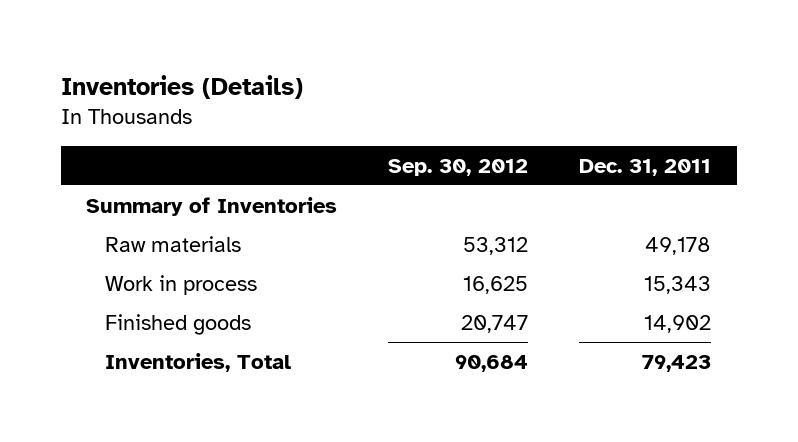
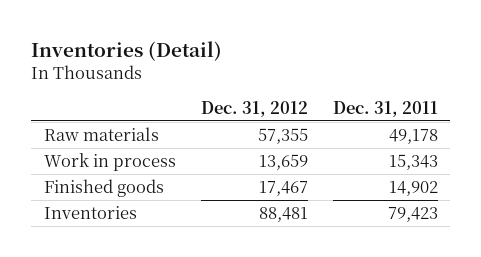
[60,74,303,99] Inventories (Details) -> [31,40,223,61] Inventories (Detail)
[388,158,529,176] Sep. 30, 2012 -> none
none -> [200,101,308,118] Dec. 31, 2012
[86,196,338,216] Summary of Inventories -> none
[104,352,291,372] Inventories, Total -> [43,205,137,219] Inventories

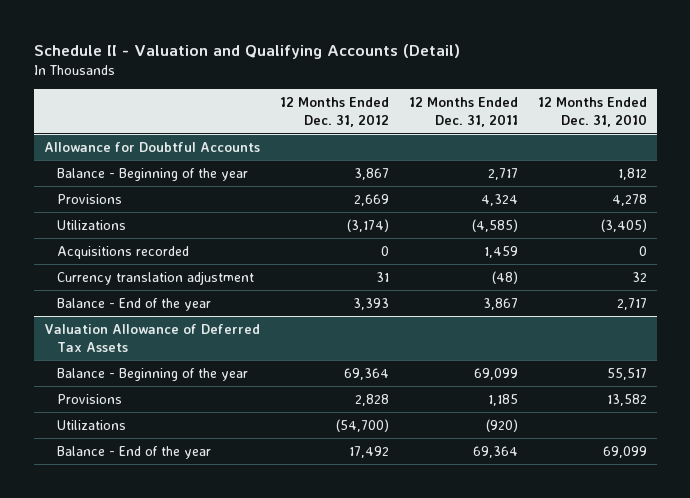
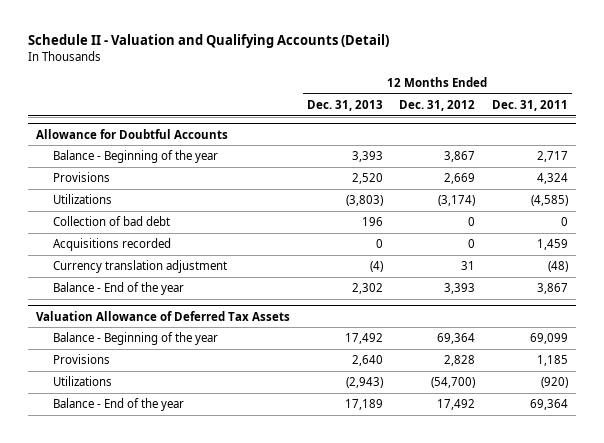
[537,96,647,127] 12 Months Ended Dec. 31, 2010 -> none
none -> [306,99,383,111] Dec. 31, 2013
none -> [52,215,170,226] Collection of bad debt

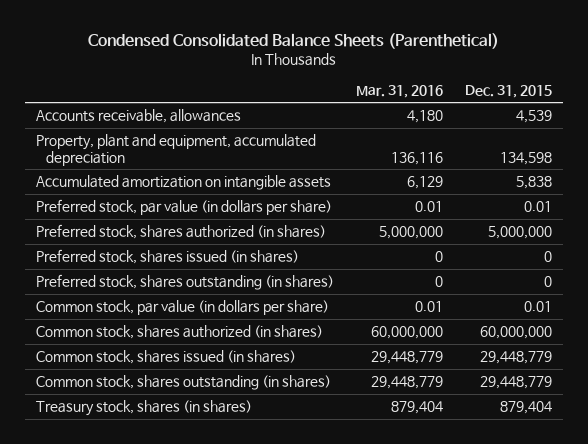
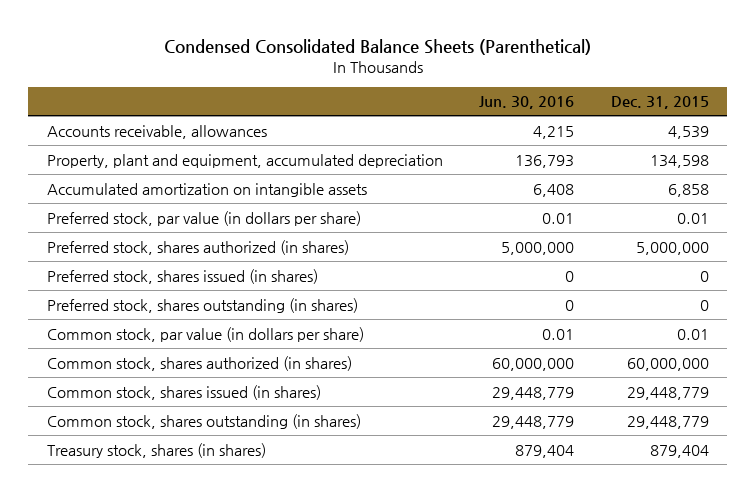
[355,84,443,98] Mar. 31, 2016 -> none
none -> [479,96,575,110] Jun. 30, 2016
[515,176,552,190] 5,838 -> [667,183,709,197] 6,858

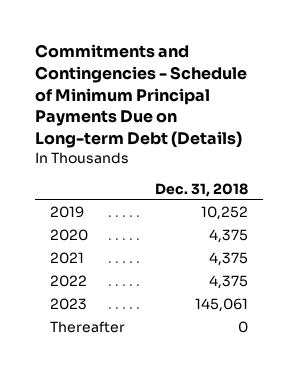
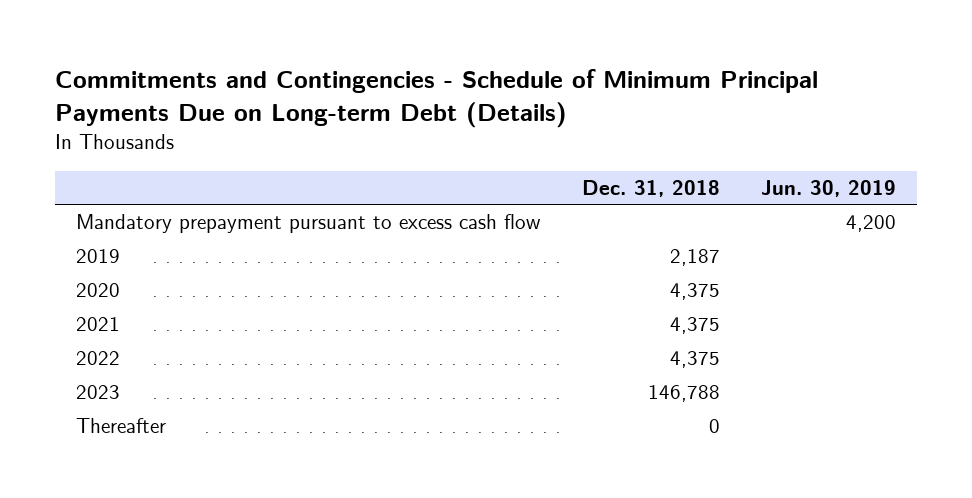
none -> [761,179,897,197] Jun. 30, 2019
none -> [75,214,541,234] Mandatory prepayment pursuant to excess cash flow
[200,206,248,221] 10,252 -> [669,249,720,267] 2,187
[194,298,248,313] 145,061 -> [647,385,720,403] 146,788

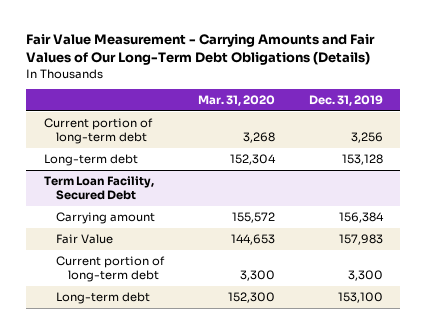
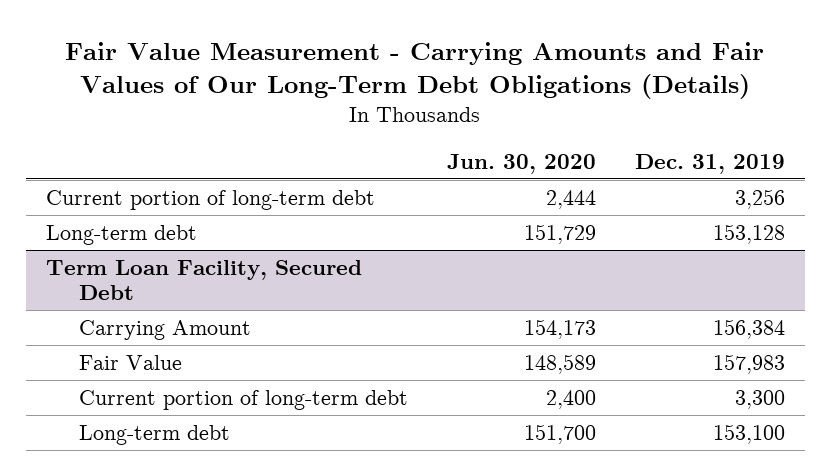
[197,95,275,107] Mar. 31, 2020 -> none
none -> [447,153,597,174] Jun. 30, 2020
[55,212,155,225] Carrying amount -> [79,319,252,340] Carrying Amount

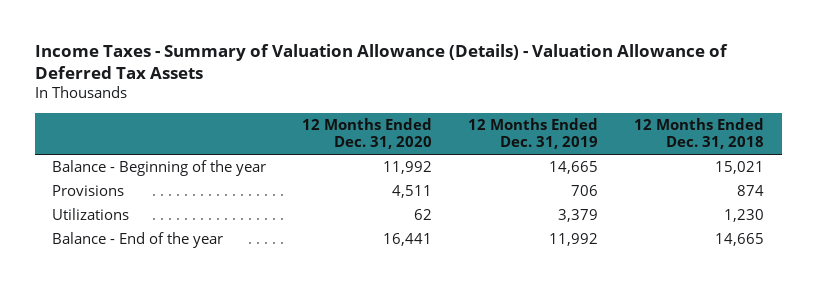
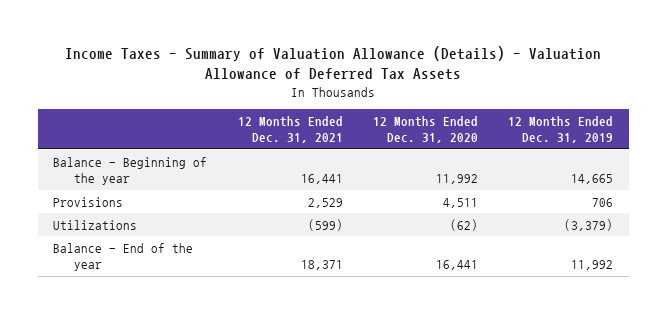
[634,117,765,149] 12 Months Ended Dec. 31, 2018 -> none
none -> [237,116,343,144] 12 Months Ended Dec. 31, 2021
[414,209,433,221] 62 -> [450,218,479,231] (62)
[558,209,599,223] 3,379 -> [564,218,614,231] (3,379)

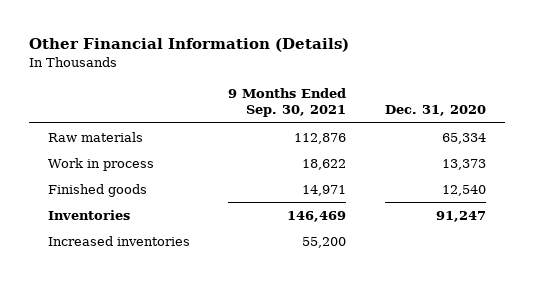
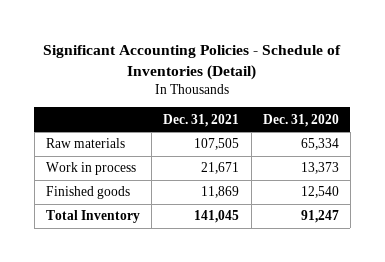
[28,38,349,53] Other Financial Information (Details) -> [43,45,342,80] Significant Accounting Policies - Schedule of Inventories (Detail)
[228,87,347,118] 9 Months Ended Sep. 30, 2021 -> none
none -> [163,113,240,127] Dec. 31, 2021
[47,235,190,246] Increased inventories -> none
[47,209,130,220] Inventories -> [45,210,140,224] Total Inventory

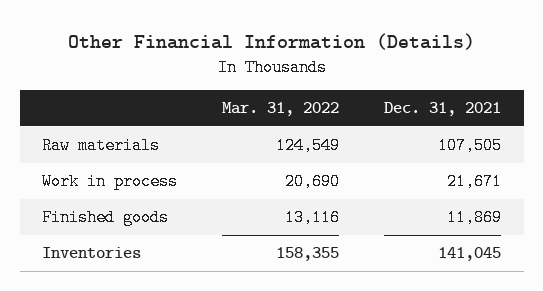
[43,45,342,80] Significant Accounting Policies - Schedule of Inventories (Detail) -> [67,32,475,50] Other Financial Information (Details)
[262,113,339,127] Dec. 31, 2020 -> none
none -> [222,102,340,117] Mar. 31, 2022
[45,210,140,224] Total Inventory -> [42,247,142,259] Inventories

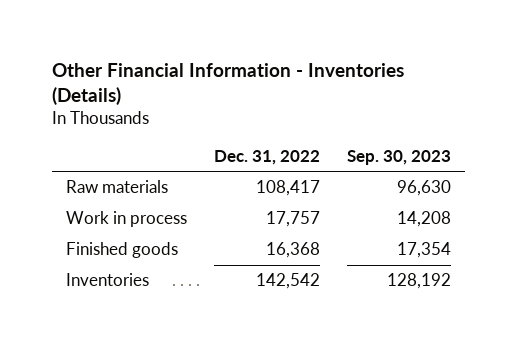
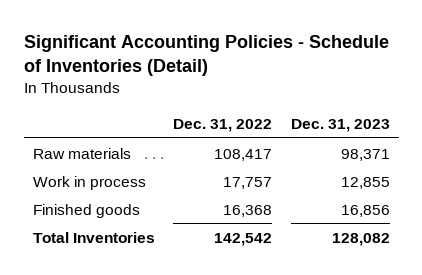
[51,63,404,106] Other Financial Information - Inventories (Details) -> [23,34,389,77] Significant Accounting Policies - Schedule of Inventories (Detail)
[346,149,451,165] Sep. 30, 2023 -> none
none -> [290,118,390,132] Dec. 31, 2023
[65,273,149,287] Inventories -> [32,231,155,243] Total Inventories

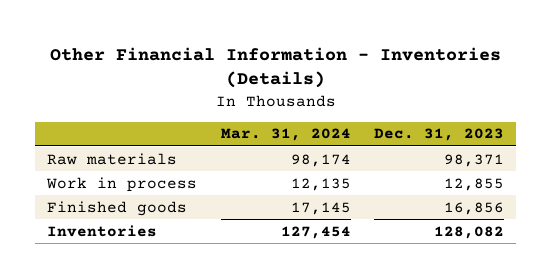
[23,34,389,77] Significant Accounting Policies - Schedule of Inventories (Detail) -> [49,46,501,89] Other Financial Information - Inventories (Details)
[173,118,273,132] Dec. 31, 2022 -> none
none -> [220,128,351,142] Mar. 31, 2024
[32,231,155,243] Total Inventories -> [46,224,157,237] Inventories

